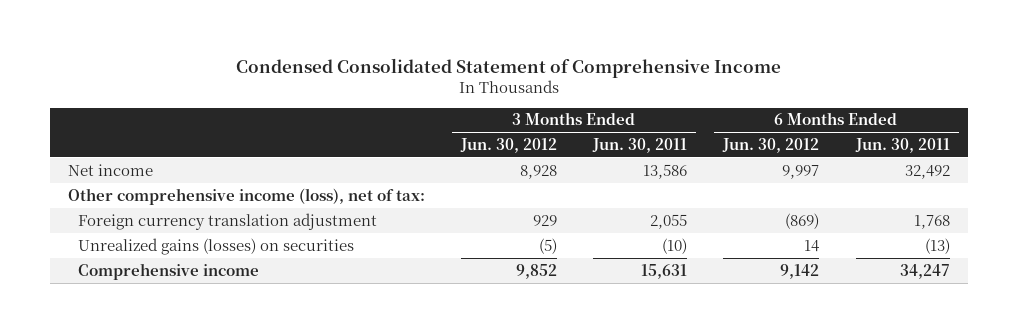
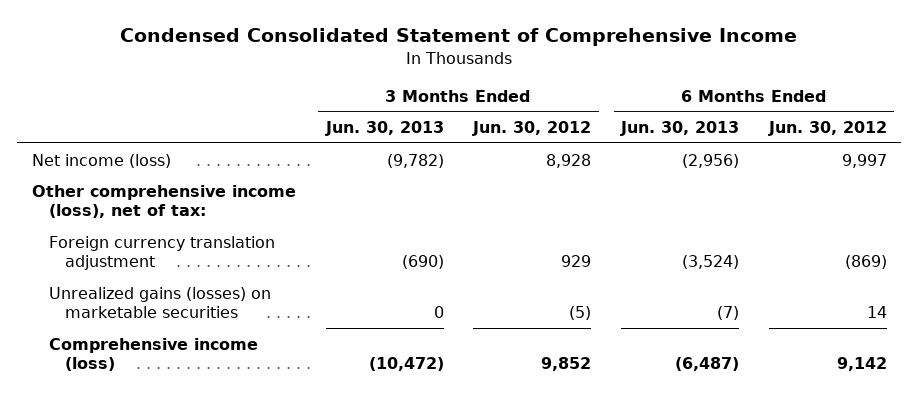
[592,137,688,153] Jun. 30, 2011 -> none
[854,137,950,153] Jun. 30, 2011 -> none
none -> [324,120,444,136] Jun. 30, 2013
none -> [619,120,739,136] Jun. 30, 2013
[67,163,153,176] Net income -> [31,153,171,168] Net income (loss)
[78,237,355,255] Unrealized gains (losses) on securities -> [48,286,271,318] Unrealized gains (losses) on marketable securities
[78,262,260,280] Comprehensive income -> [48,337,258,371] Comprehensive income (loss)

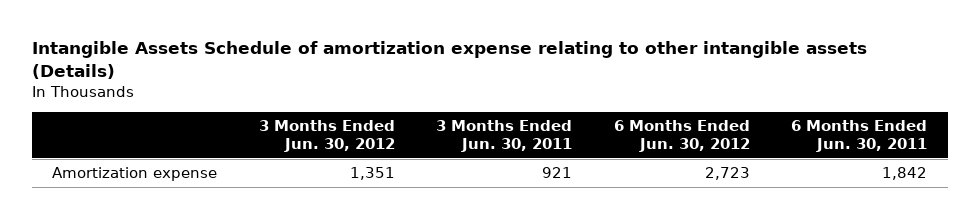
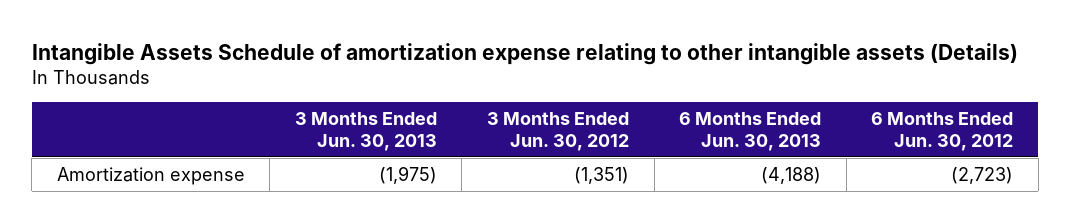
[436,120,573,153] 3 Months Ended Jun. 30, 2011 -> none
[790,120,927,153] 6 Months Ended Jun. 30, 2011 -> none
none -> [294,112,437,151] 3 Months Ended Jun. 30, 2013
none -> [679,112,822,151] 6 Months Ended Jun. 30, 2013
[349,167,395,181] 1,351 -> [573,167,629,185] (1,351)
[704,167,750,181] 2,723 -> [951,167,1014,185] (2,723)

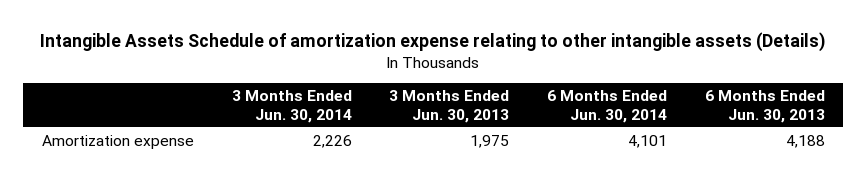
[486,112,629,151] 3 Months Ended Jun. 30, 2012 -> none
[871,112,1014,151] 6 Months Ended Jun. 30, 2012 -> none
none -> [231,90,352,123] 3 Months Ended Jun. 30, 2014
none -> [546,90,667,123] 6 Months Ended Jun. 30, 2014
[378,166,437,185] (1,975) -> [470,135,510,149] 1,975
[761,167,822,185] (4,188) -> [785,135,825,149] 4,188

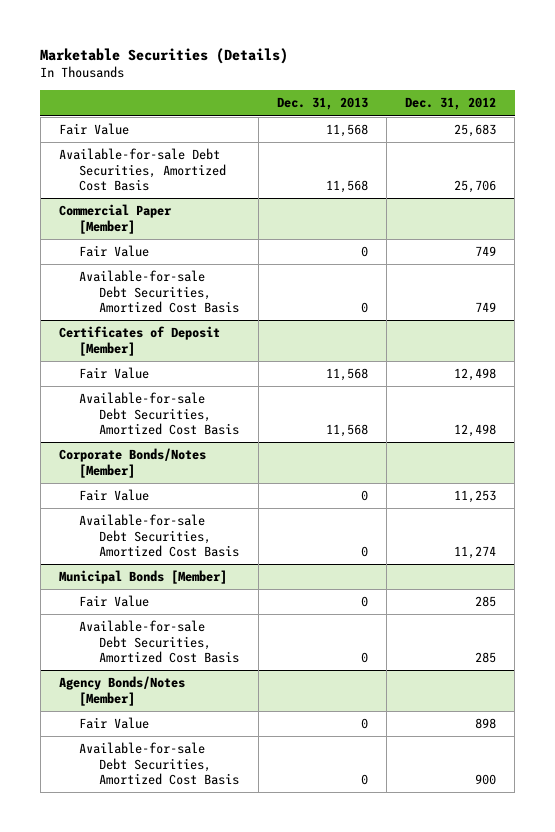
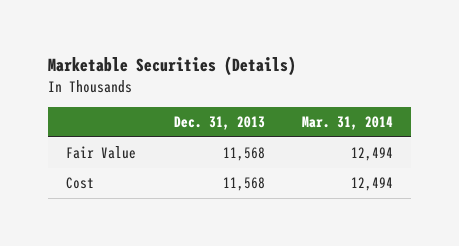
[405,97,497,111] Dec. 31, 2012 -> none
none -> [301,116,393,131] Mar. 31, 2014
[58,204,172,234] Commercial Paper [Member] -> none
[79,245,150,258] Fair Value -> none
[79,270,240,313] Available-for-sale Debt Securities, Amortized Cost Basis -> none
[58,326,220,356] Certificates of Deposit [Member] -> none
[79,367,150,380] Fair Value -> none
[79,392,240,435] Available-for-sale Debt Securities, Amortized Cost Basis -> none
[58,448,206,478] Corporate Bonds/Notes [Member] -> none
[79,489,150,502] Fair Value -> none
[79,514,240,557] Available-for-sale Debt Securities, Amortized Cost Basis -> none
[58,570,227,585] Municipal Bonds [Member] -> none
[79,595,150,608] Fair Value -> none
[79,620,240,663] Available-for-sale Debt Securities, Amortized Cost Basis -> none
[58,676,185,706] Agency Bonds/Notes [Member] -> none
[79,717,150,730] Fair Value -> none
[79,742,240,785] Available-for-sale Debt Securities, Amortized Cost Basis -> none
[58,148,227,191] Available-for-sale Debt Securities, Amortized Cost Basis -> [66,177,95,190] Cost

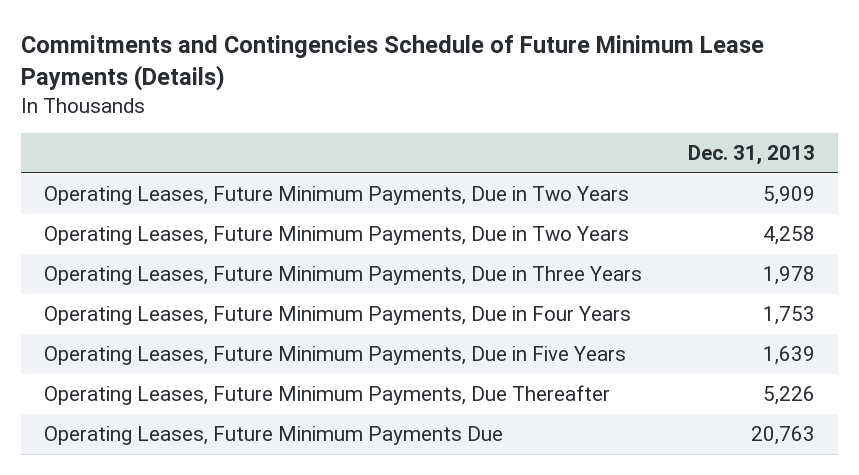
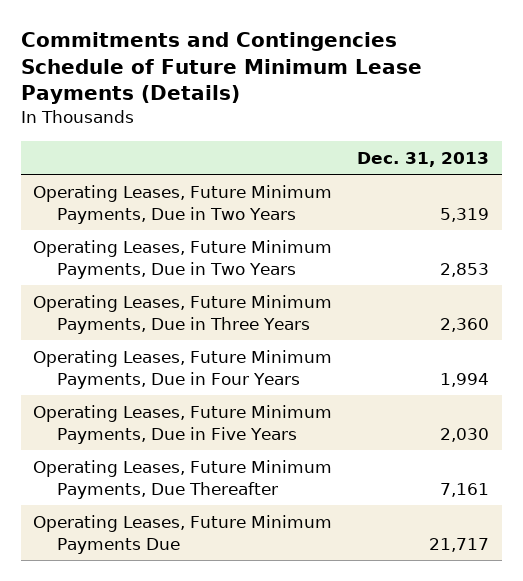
[763,186,816,206] 5,909 -> [440,207,490,222] 5,319
[763,226,816,246] 4,258 -> [440,262,490,277] 2,853
[763,266,816,286] 1,978 -> [440,317,490,332] 2,360
[763,306,816,326] 1,753 -> [440,372,490,387] 1,994
[763,346,816,366] 1,639 -> [440,427,490,442] 2,030
[763,386,816,406] 5,226 -> [440,482,490,497] 7,161
[751,426,816,446] 20,763 -> [429,537,490,552] 21,717

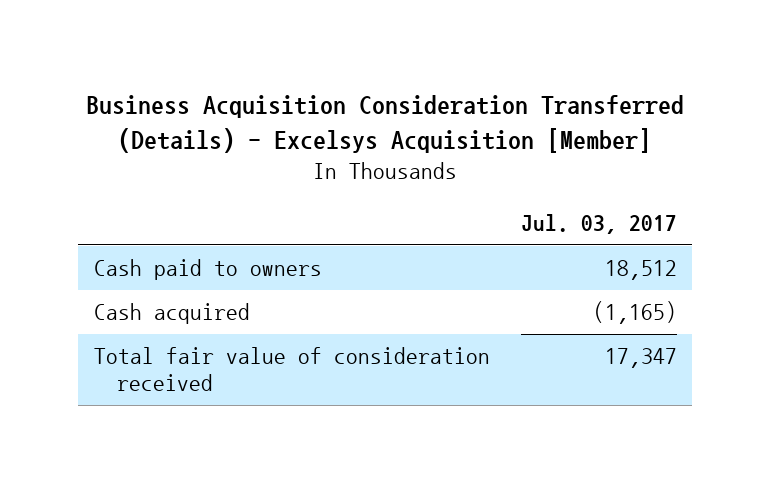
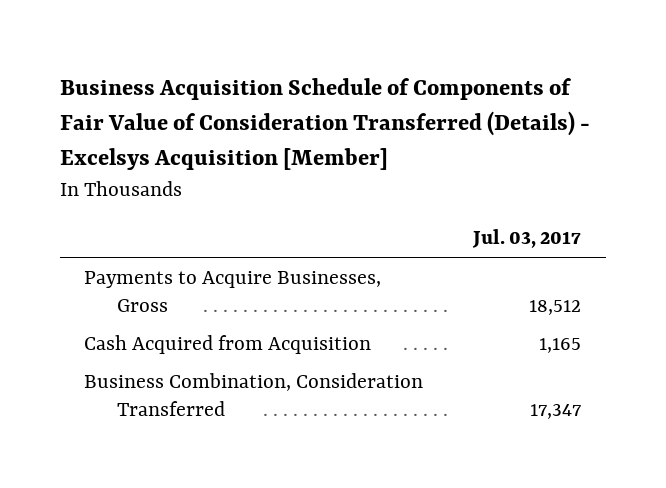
[86,95,685,154] Business Acquisition Consideration Transferred (Details) - Excelsys Acquisition [Member] -> [59,77,590,171] Business Acquisition Schedule of Components of Fair Value of Consideration Transferred (Details) - Excelsys Acquisition [Member]
[93,259,322,281] Cash paid to owners -> [84,270,382,312] Payments to Acquire Businesses, Gross
[93,303,250,325] Cash acquired -> [84,334,372,354] Cash Acquired from Acquisition
[592,301,677,325] (1,165) -> [539,337,582,353] 1,165
[93,347,490,392] Total fair value of consideration received -> [84,372,424,416] Business Combination, Consideration Transferred

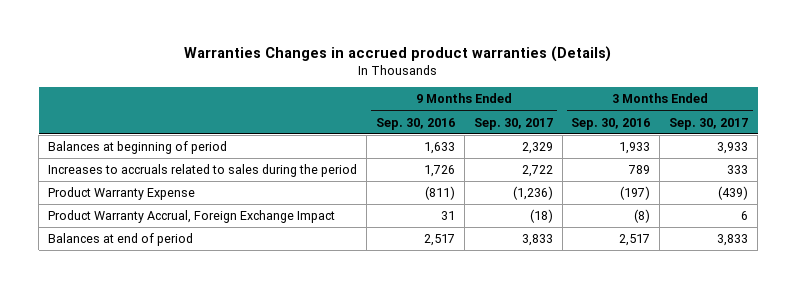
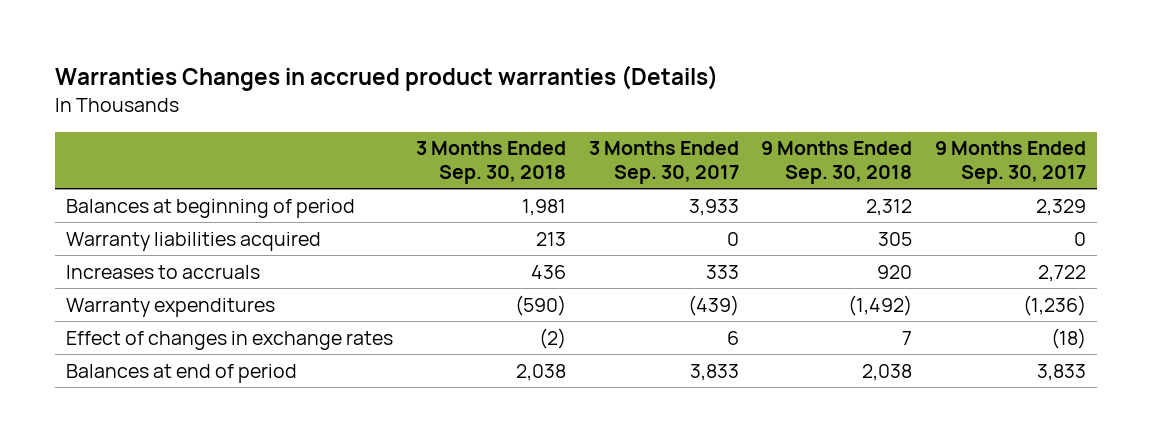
[375,117,455,130] Sep. 30, 2016 -> none
[571,117,651,130] Sep. 30, 2016 -> none
none -> [415,141,566,184] 3 Months Ended Sep. 30, 2018
none -> [761,141,913,184] 9 Months Ended Sep. 30, 2018
none -> [66,231,322,251] Warranty liabilities acquired
[48,164,358,178] Increases to accruals related to sales during the period -> [66,264,261,279] Increases to accruals
[48,187,196,201] Product Warranty Expense -> [66,297,276,317] Warranty expenditures
[48,210,336,224] Product Warranty Accrual, Foreign Exchange Impact -> [66,330,394,350] Effect of changes in exchange rates

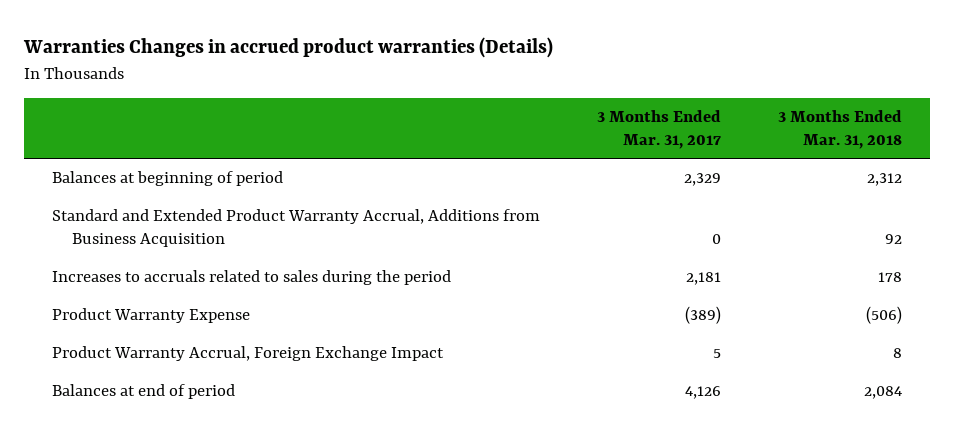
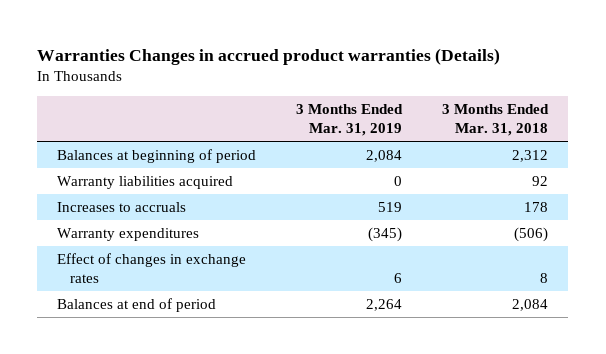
[596,110,721,150] 3 Months Ended Mar. 31, 2017 -> none
none -> [296,103,404,137] 3 Months Ended Mar. 31, 2019
[52,346,445,362] Product Warranty Accrual, Foreign Exchange Impact -> none
[52,209,541,248] Standard and Extended Product Warranty Accrual, Additions from Business Acquisition -> [57,175,234,189] Warranty liabilities acquired
[52,270,452,286] Increases to accruals related to sales during the period -> [57,201,187,212] Increases to accruals
[52,308,251,324] Product Warranty Expense -> [57,227,200,241] Warranty expenditures
none -> [57,252,247,284] Effect of changes in exchange rates

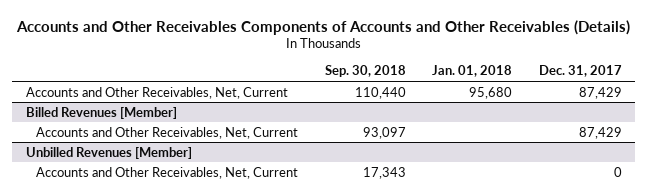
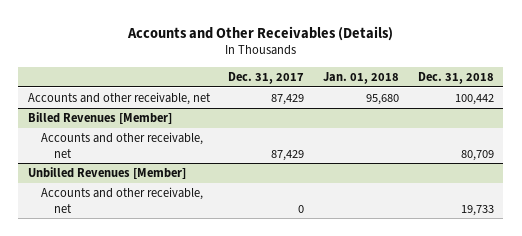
[15,19,630,35] Accounts and Other Receivables Components of Accounts and Other Receivables (Details) -> [126,25,393,41] Accounts and Other Receivables (Details)
[324,65,406,78] Sep. 30, 2018 -> none
none -> [418,71,495,84] Dec. 31, 2018
[25,86,288,99] Accounts and Other Receivables, Net, Current -> [27,91,211,105] Accounts and other receivable, net
[36,126,299,139] Accounts and Other Receivables, Net, Current -> [41,131,204,158] Accounts and other receivable, net
[36,166,299,179] Accounts and Other Receivables, Net, Current -> [41,186,204,213] Accounts and other receivable, net

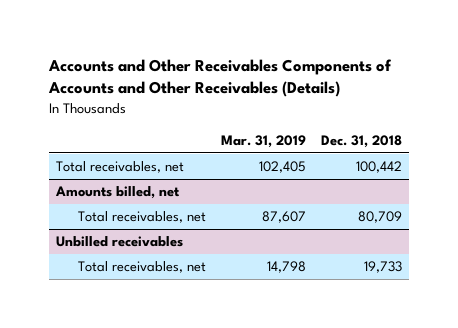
[126,25,393,41] Accounts and Other Receivables (Details) -> [47,58,392,98] Accounts and Other Receivables Components of Accounts and Other Receivables (Details)
[228,71,305,84] Dec. 31, 2017 -> none
[323,71,400,84] Jan. 01, 2018 -> none
none -> [221,134,307,148] Mar. 31, 2019
[27,91,211,105] Accounts and other receivable, net -> [55,161,184,174] Total receivables, net
[27,111,172,124] Billed Revenues [Member] -> [54,186,180,200] Amounts billed, net
[41,131,204,158] Accounts and other receivable, net -> [78,211,207,224] Total receivables, net
[27,166,186,179] Unbilled Revenues [Member] -> [55,236,183,248] Unbilled receivables
[41,186,204,213] Accounts and other receivable, net -> [78,261,207,274] Total receivables, net

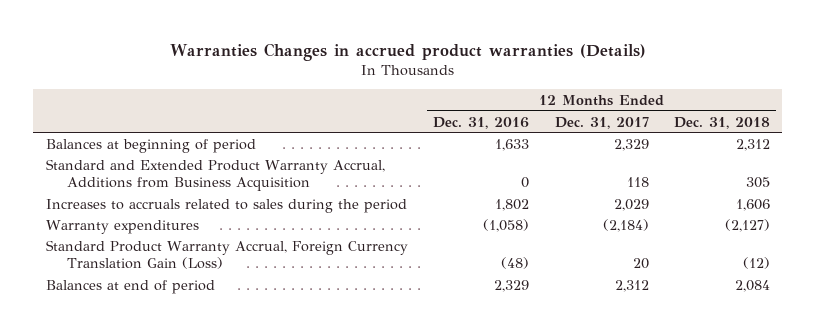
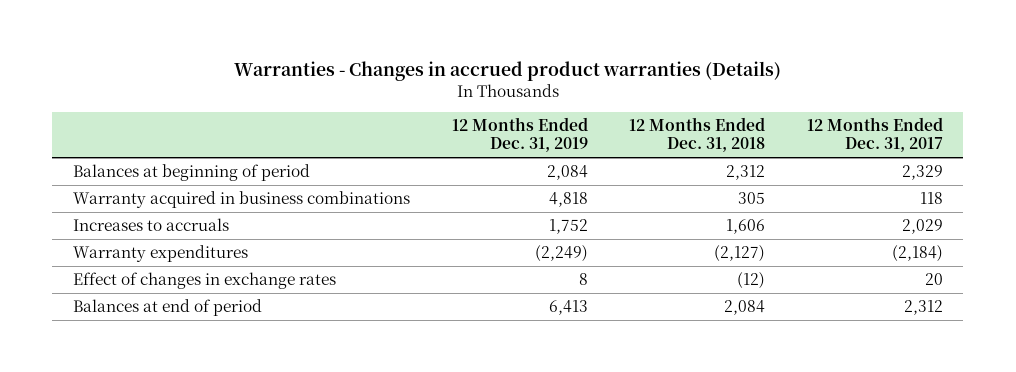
[169,42,646,61] Warranties Changes in accrued product warranties (Details) -> [233,61,781,82] Warranties - Changes in accrued product warranties (Details)
[433,116,530,129] Dec. 31, 2016 -> none
none -> [451,117,588,153] 12 Months Ended Dec. 31, 2019
[46,158,386,191] Standard and Extended Product Warranty Accrual, Additions from Business Acquisition -> [73,190,411,208] Warranty acquired in business combinations
[46,198,408,213] Increases to accruals related to sales during the period -> [73,217,230,231] Increases to accruals
[46,239,409,269] Standard Product Warranty Accrual, Foreign Currency Translation Gain (Loss) -> [73,271,337,289] Effect of changes in exchange rates

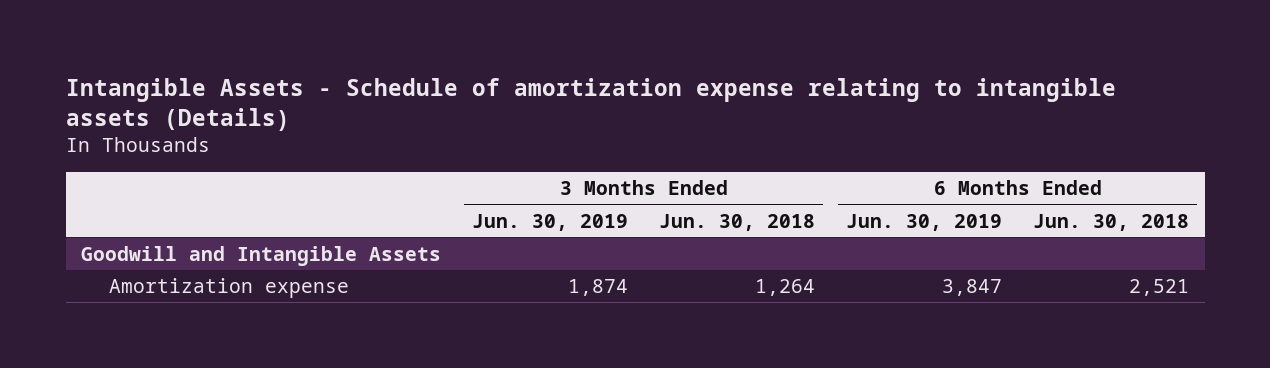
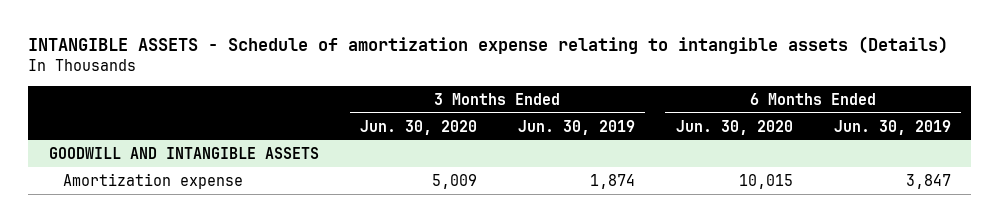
[65,77,1116,132] Intangible Assets - Schedule of amortization expense relating to intangible assets (Details) -> [28,36,949,55] INTANGIBLE ASSETS - Schedule of amortization expense relating to intangible assets (Details)
[659,213,816,231] Jun. 30, 2018 -> none
[1033,213,1190,231] Jun. 30, 2018 -> none
none -> [359,119,477,135] Jun. 30, 2020
none -> [675,119,793,135] Jun. 30, 2020
[81,246,442,267] Goodwill and Intangible Assets -> [48,146,319,159] GOODWILL AND INTANGIBLE ASSETS

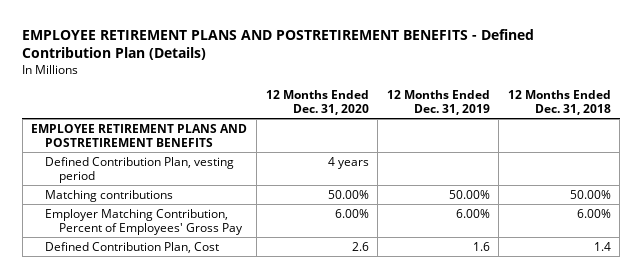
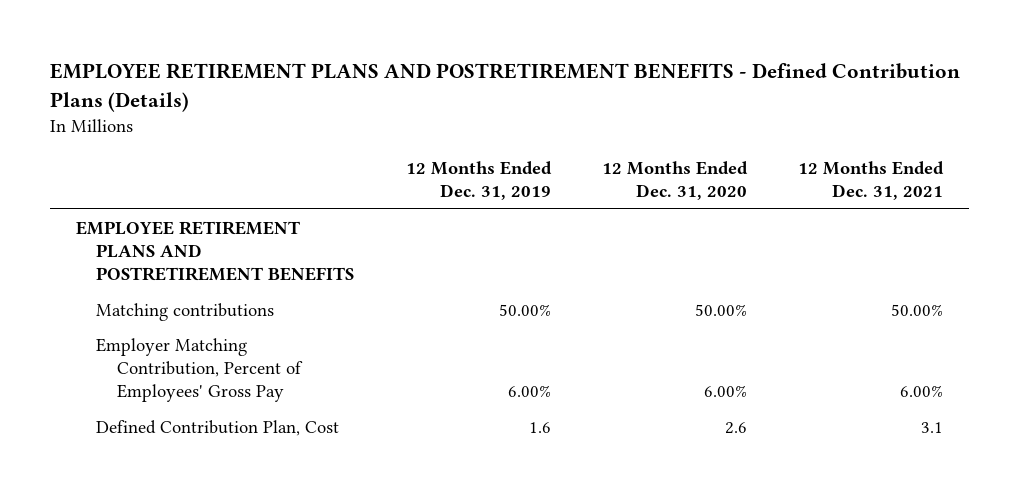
[22,29,535,61] EMPLOYEE RETIREMENT PLANS AND POSTRETIREMENT BENEFITS - Defined Contribution Plan (Details) -> [49,63,960,112] EMPLOYEE RETIREMENT PLANS AND POSTRETIREMENT BENEFITS - Defined Contribution Plans (Details)
[507,89,611,115] 12 Months Ended Dec. 31, 2018 -> none
none -> [798,160,945,200] 12 Months Ended Dec. 31, 2021
[45,156,235,183] Defined Contribution Plan, vesting period -> none

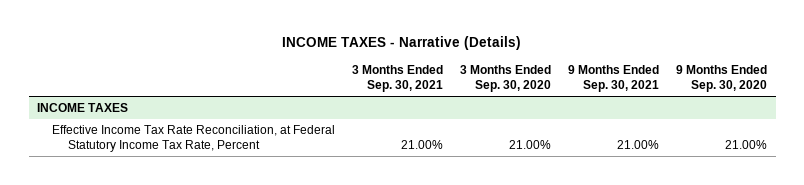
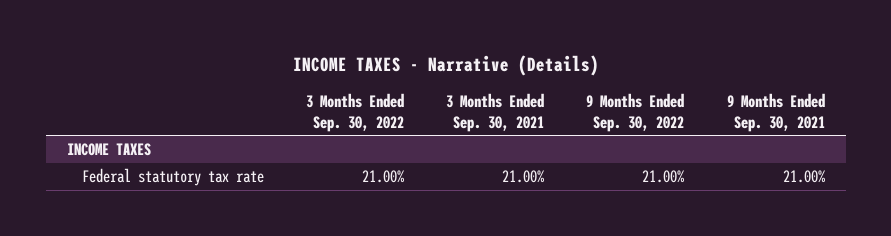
[460,65,552,93] 3 Months Ended Sep. 30, 2020 -> none
[676,65,768,93] 9 Months Ended Sep. 30, 2020 -> none
none -> [306,93,405,132] 3 Months Ended Sep. 30, 2022
none -> [586,93,685,132] 9 Months Ended Sep. 30, 2022
[52,125,336,153] Effective Income Tax Rate Reconciliation, at Federal Statutory Income Tax Rate, Percent -> [82,168,265,187] Federal statutory tax rate

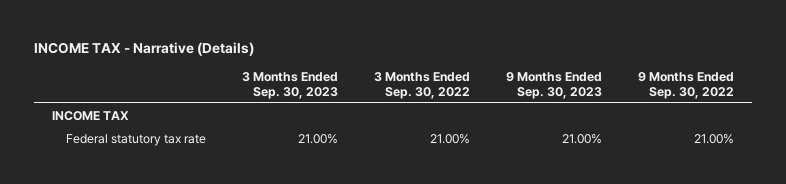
[292,55,599,77] INCOME TAXES - Narrative (Details) -> [33,41,254,56] INCOME TAX - Narrative (Details)
[446,93,545,132] 3 Months Ended Sep. 30, 2021 -> none
[726,93,825,132] 9 Months Ended Sep. 30, 2021 -> none
none -> [242,72,339,99] 3 Months Ended Sep. 30, 2023
none -> [506,72,603,99] 9 Months Ended Sep. 30, 2023
[66,143,151,157] INCOME TAXES -> [51,110,129,121] INCOME TAX

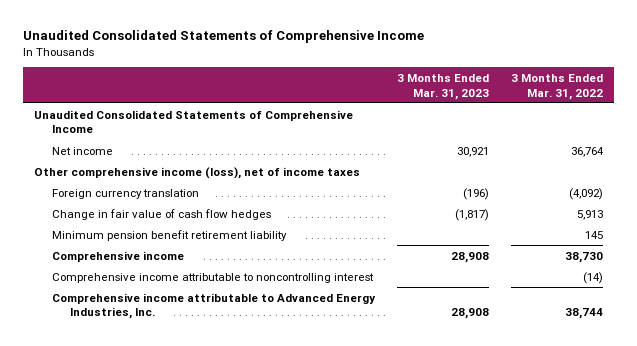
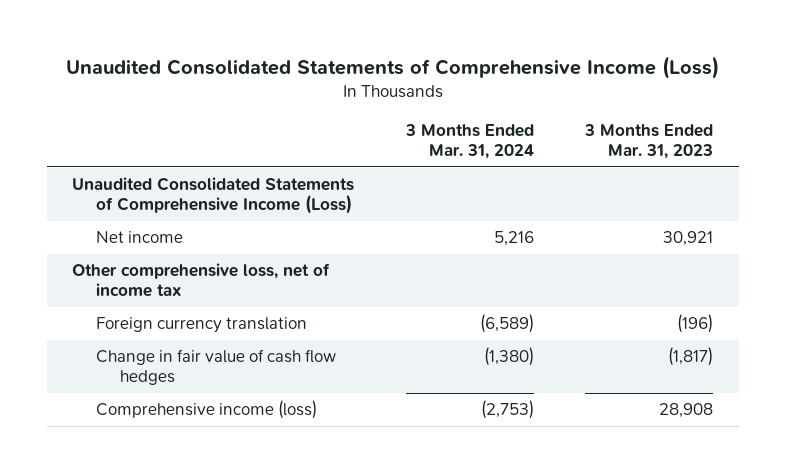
[22,30,424,44] Unaudited Consolidated Statements of Comprehensive Income -> [65,55,719,79] Unaudited Consolidated Statements of Comprehensive Income (Loss)
[510,74,603,100] 3 Months Ended Mar. 31, 2022 -> none
none -> [404,124,534,160] 3 Months Ended Mar. 31, 2024
[33,109,353,134] Unaudited Consolidated Statements of Comprehensive Income -> [72,177,355,215] Unaudited Consolidated Statements of Comprehensive Income (Loss)
[33,166,360,179] Other comprehensive income (loss), net of income taxes -> [72,263,331,298] Other comprehensive loss, net of income tax
[51,229,287,241] Minimum pension benefit retirement liability -> none
[51,272,374,283] Comprehensive income attributable to noncontrolling interest -> none
[51,292,376,320] Comprehensive income attributable to Advanced Energy Industries, Inc. -> none
[51,250,184,262] Comprehensive income -> [96,400,318,420] Comprehensive income (loss)

